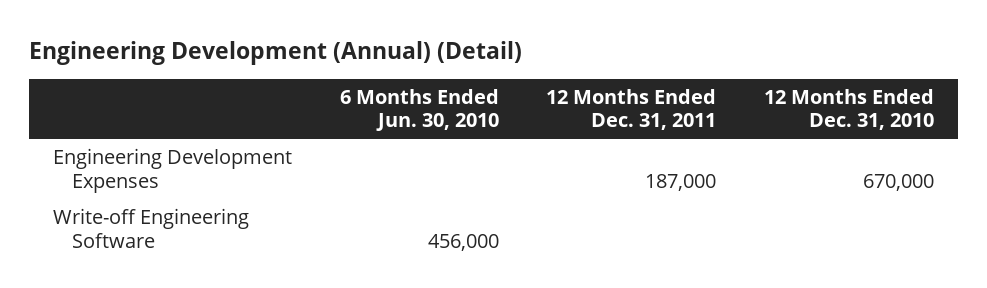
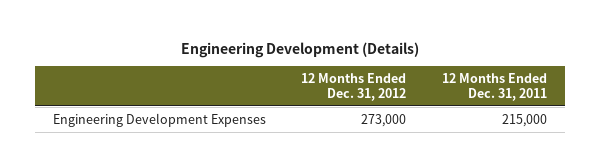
[28,41,522,66] Engineering Development (Annual) (Detail) -> [180,41,419,58] Engineering Development (Details)
[339,88,499,132] 6 Months Ended Jun. 30, 2010 -> none
[764,88,935,131] 12 Months Ended Dec. 31, 2010 -> none
none -> [301,72,407,102] 12 Months Ended Dec. 31, 2012
[52,207,249,248] Write-off Engineering Software -> none
[645,173,717,191] 187,000 -> [501,113,547,127] 215,000

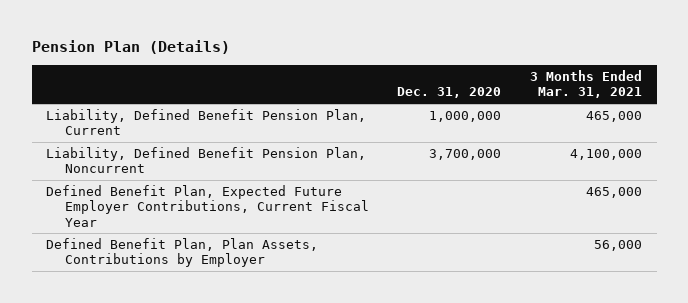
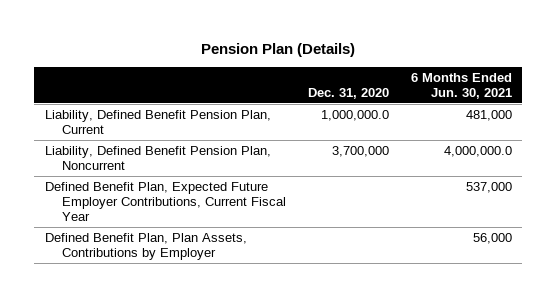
[530,70,643,99] 3 Months Ended Mar. 31, 2021 -> none
none -> [410,72,512,100] 6 Months Ended Jun. 30, 2021
[429,111,502,123] 1,000,000 -> [320,109,389,121] 1,000,000.0

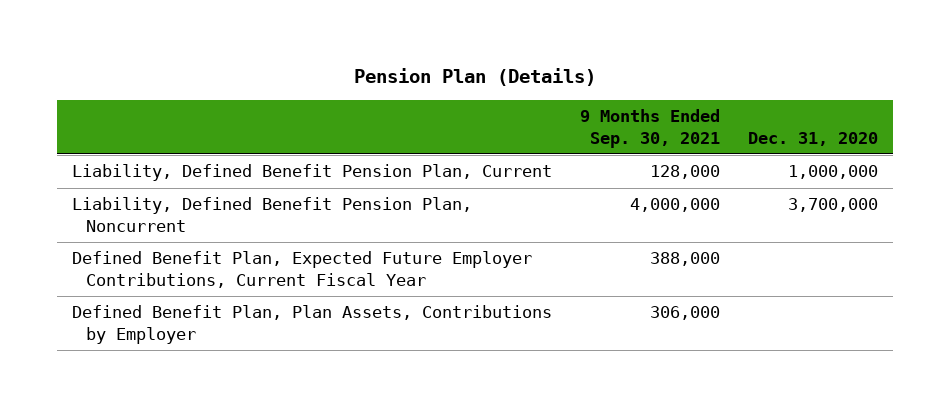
[410,72,512,100] 6 Months Ended Jun. 30, 2021 -> none
none -> [580,109,721,148] 9 Months Ended Sep. 30, 2021
[320,109,389,121] 1,000,000.0 -> [788,165,879,180] 1,000,000

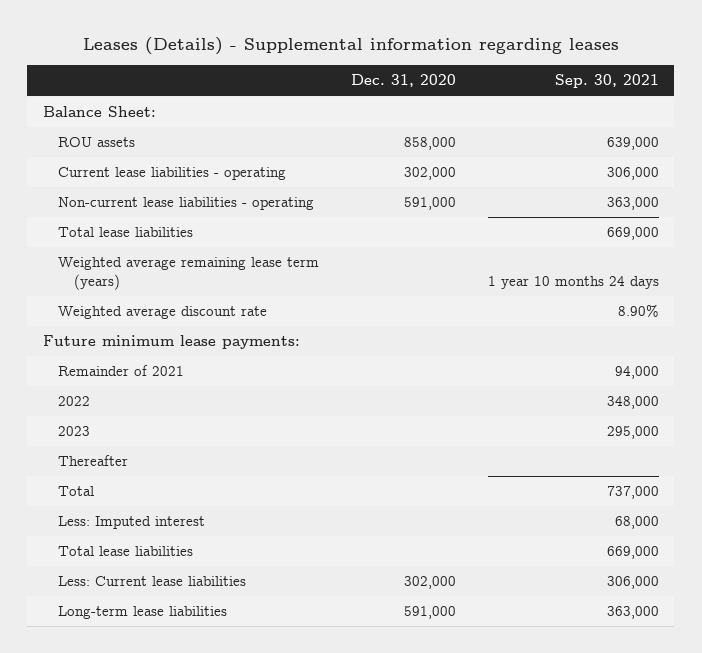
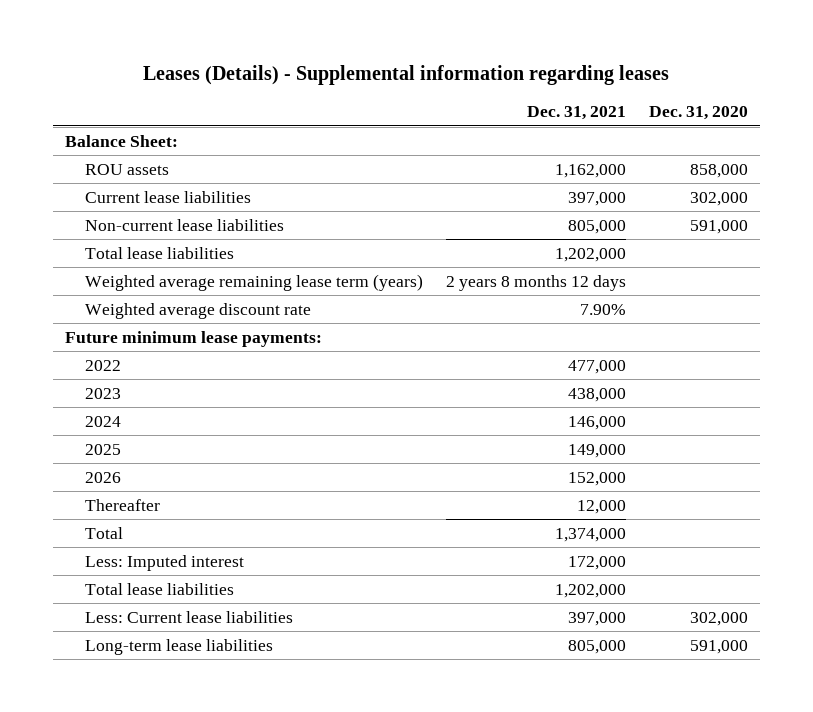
[554,74,659,89] Sep. 30, 2021 -> none
none -> [526,106,626,121] Dec. 31, 2021
[58,167,287,181] Current lease liabilities - operating -> [84,190,251,203] Current lease liabilities
[58,197,315,211] Non-current lease liabilities - operating -> [84,218,284,231] Non-current lease liabilities
[58,365,185,377] Remainder of 2021 -> none
none -> [84,415,121,427] 2024
none -> [84,443,121,455] 2025
none -> [84,471,121,483] 2026

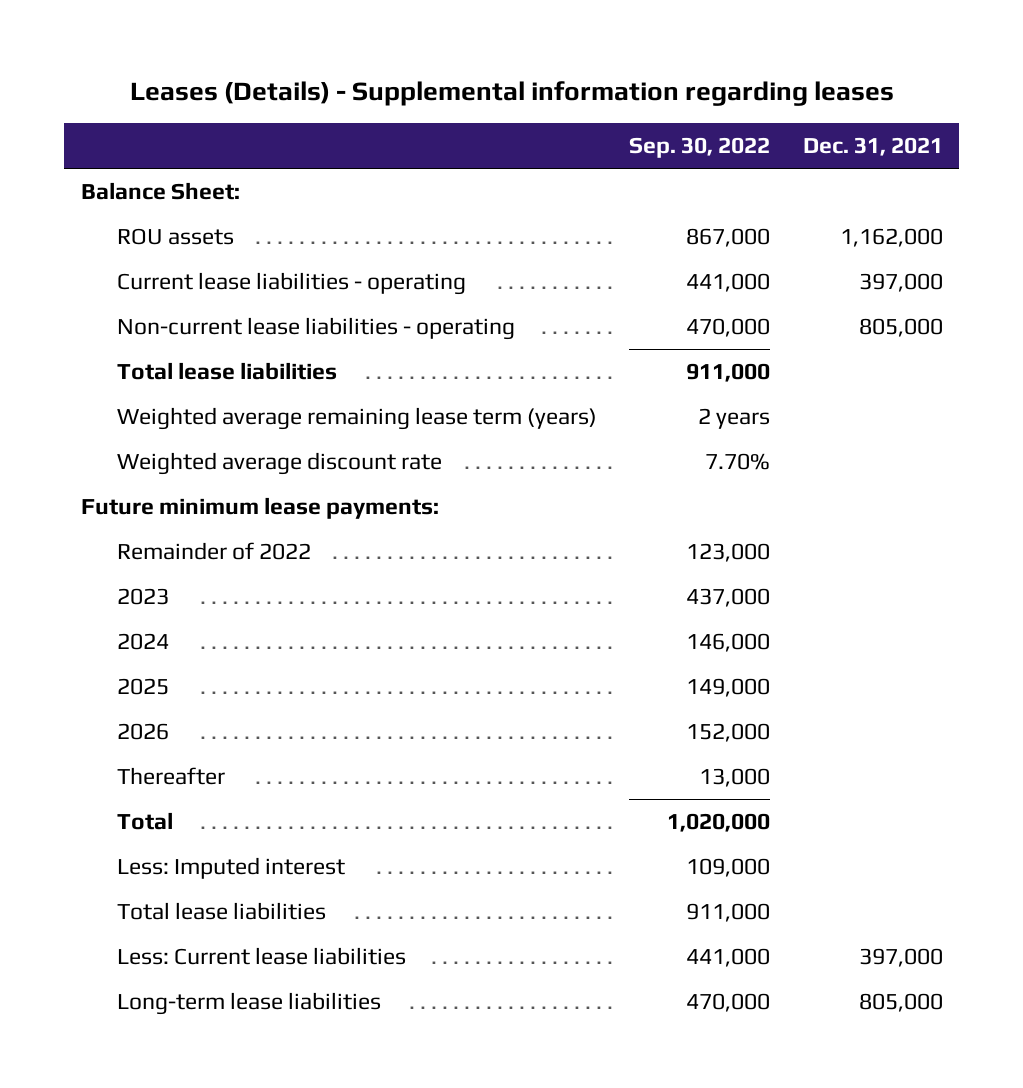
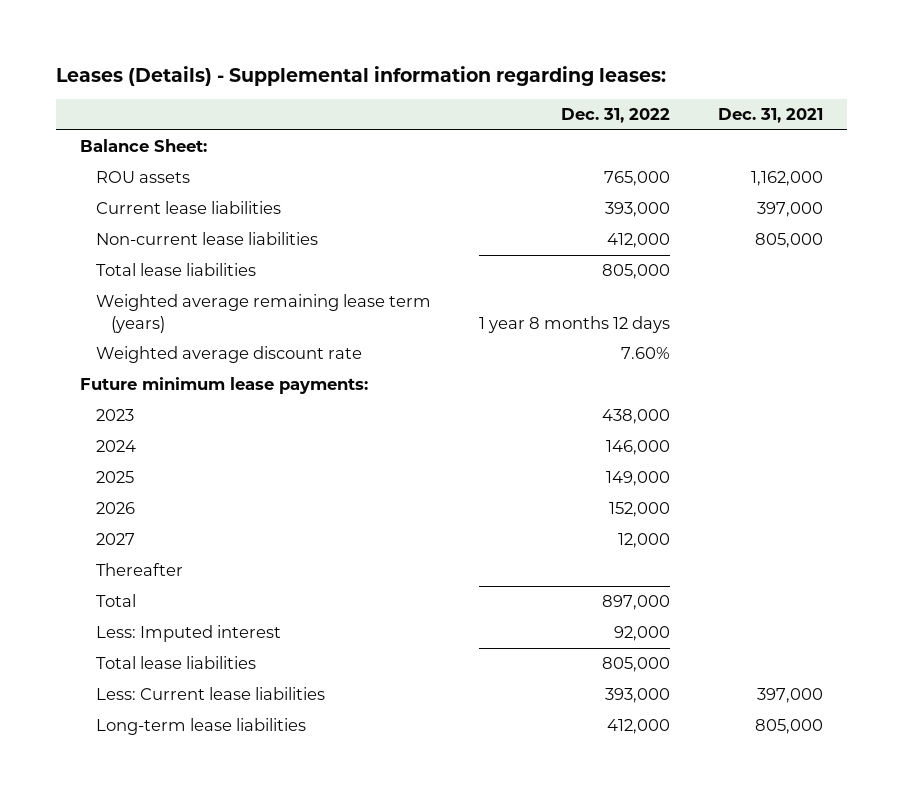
[129,80,894,106] Leases (Details) - Supplemental information regarding leases -> [56,66,667,87] Leases (Details) - Supplemental information regarding leases:
[629,136,771,158] Sep. 30, 2022 -> none
none -> [560,108,670,124] Dec. 31, 2022
[116,272,466,296] Current lease liabilities - operating -> [95,201,281,215] Current lease liabilities
[116,317,515,341] Non-current lease liabilities - operating -> [95,232,318,246] Non-current lease liabilities
[116,542,311,561] Remainder of 2022 -> none
none -> [95,533,135,546] 2027

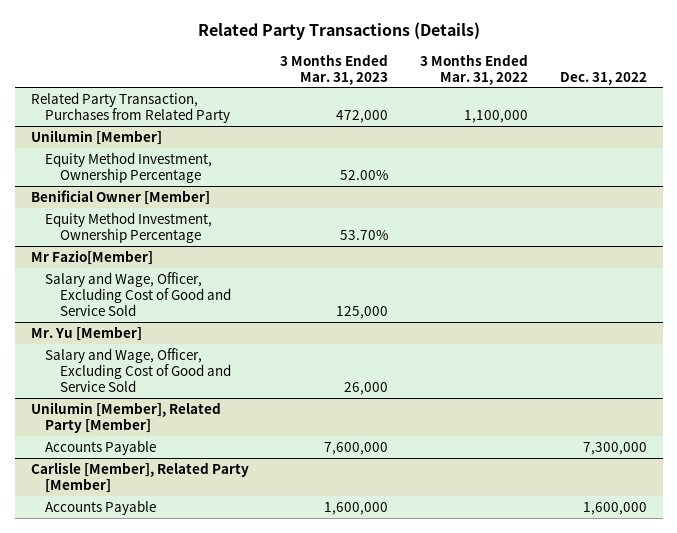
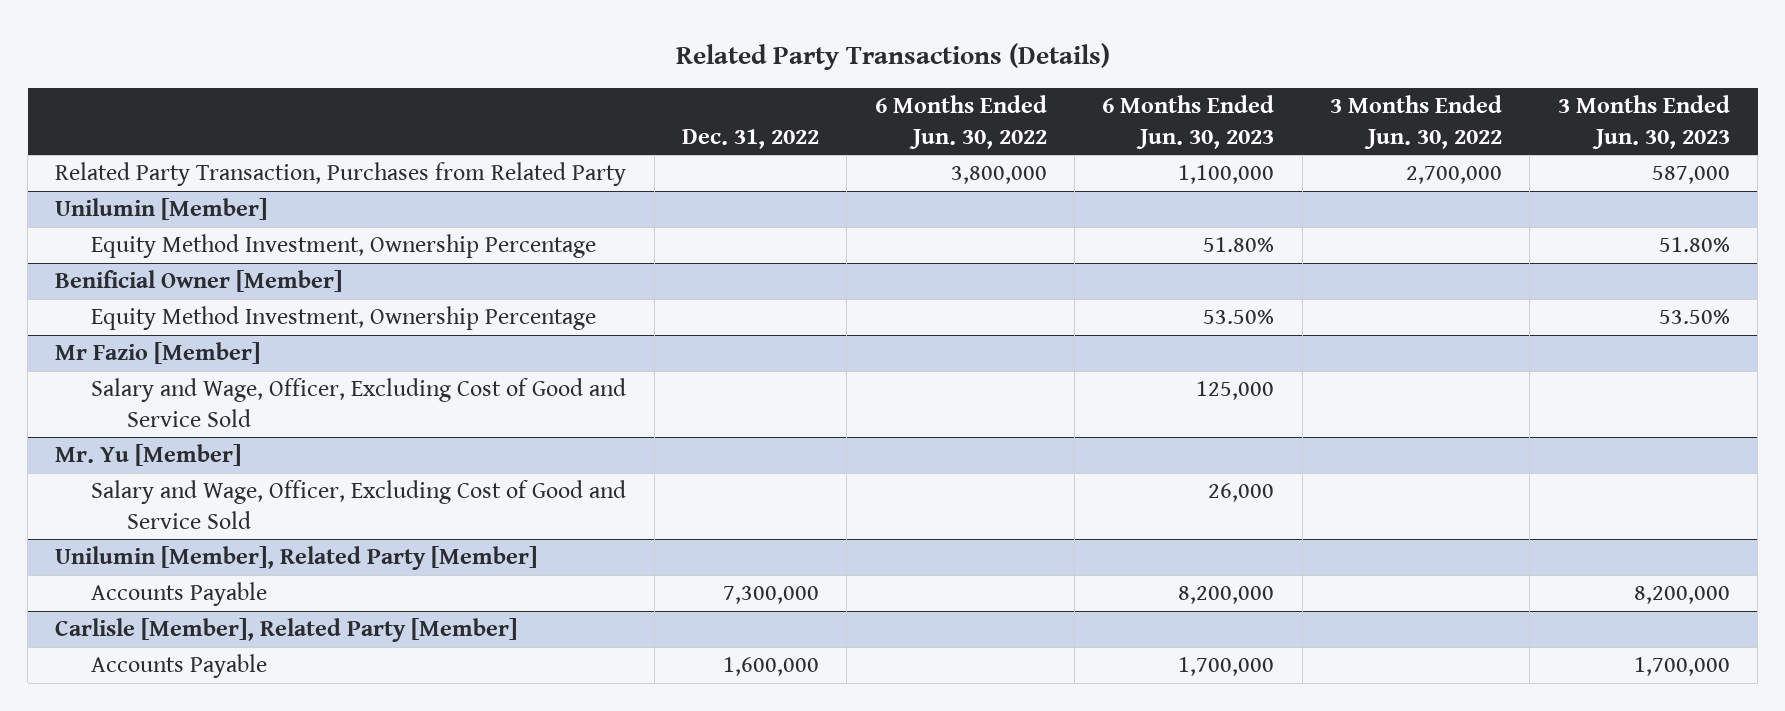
[280,53,389,85] 3 Months Ended Mar. 31, 2023 -> none
[420,53,529,85] 3 Months Ended Mar. 31, 2022 -> none
none -> [874,95,1047,149] 6 Months Ended Jun. 30, 2022
none -> [1102,95,1275,149] 6 Months Ended Jun. 30, 2023
none -> [1330,95,1503,149] 3 Months Ended Jun. 30, 2022
none -> [1557,95,1730,149] 3 Months Ended Jun. 30, 2023
[30,249,153,265] Mr Fazio[Member] -> [55,342,261,365] Mr Fazio [Member]

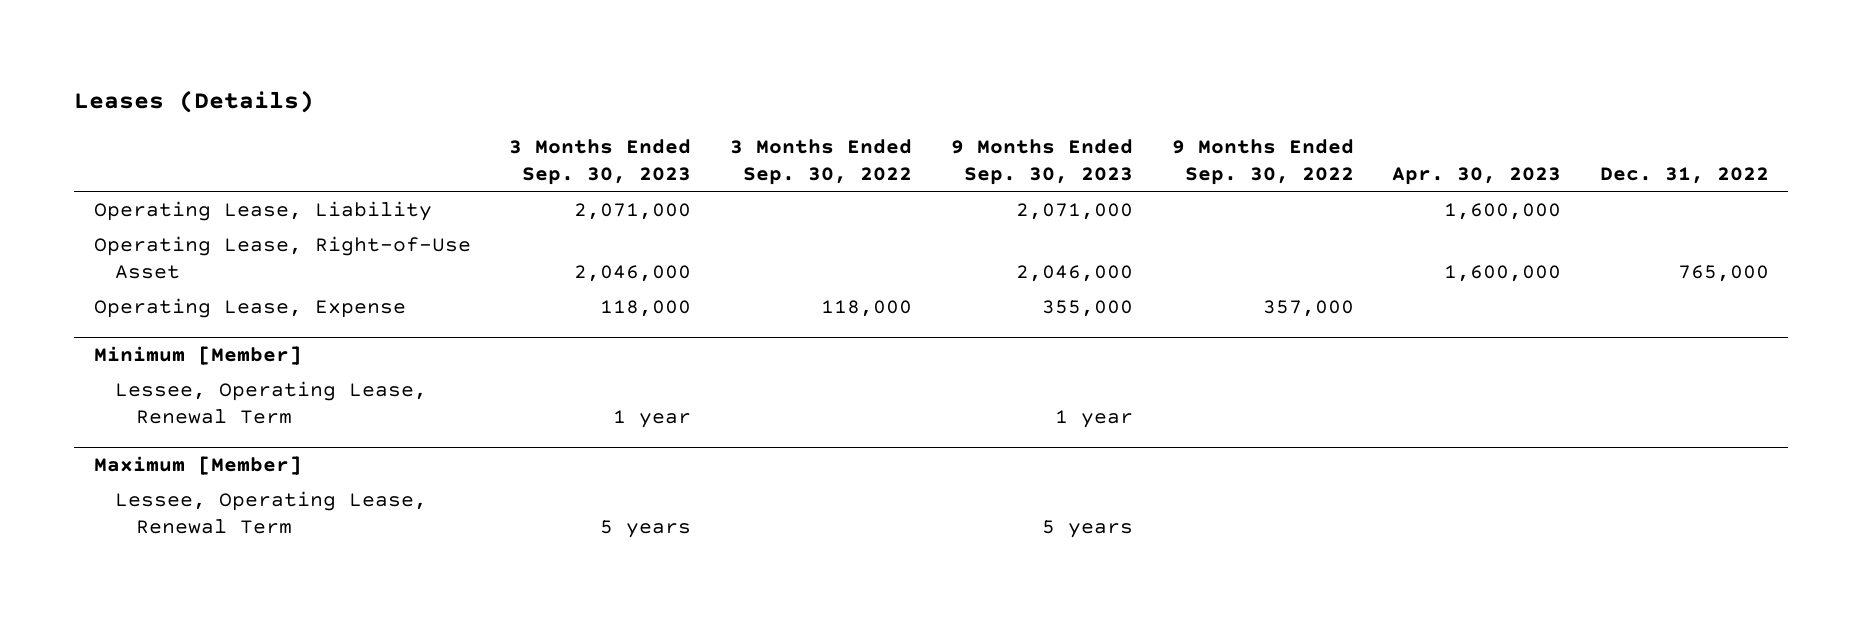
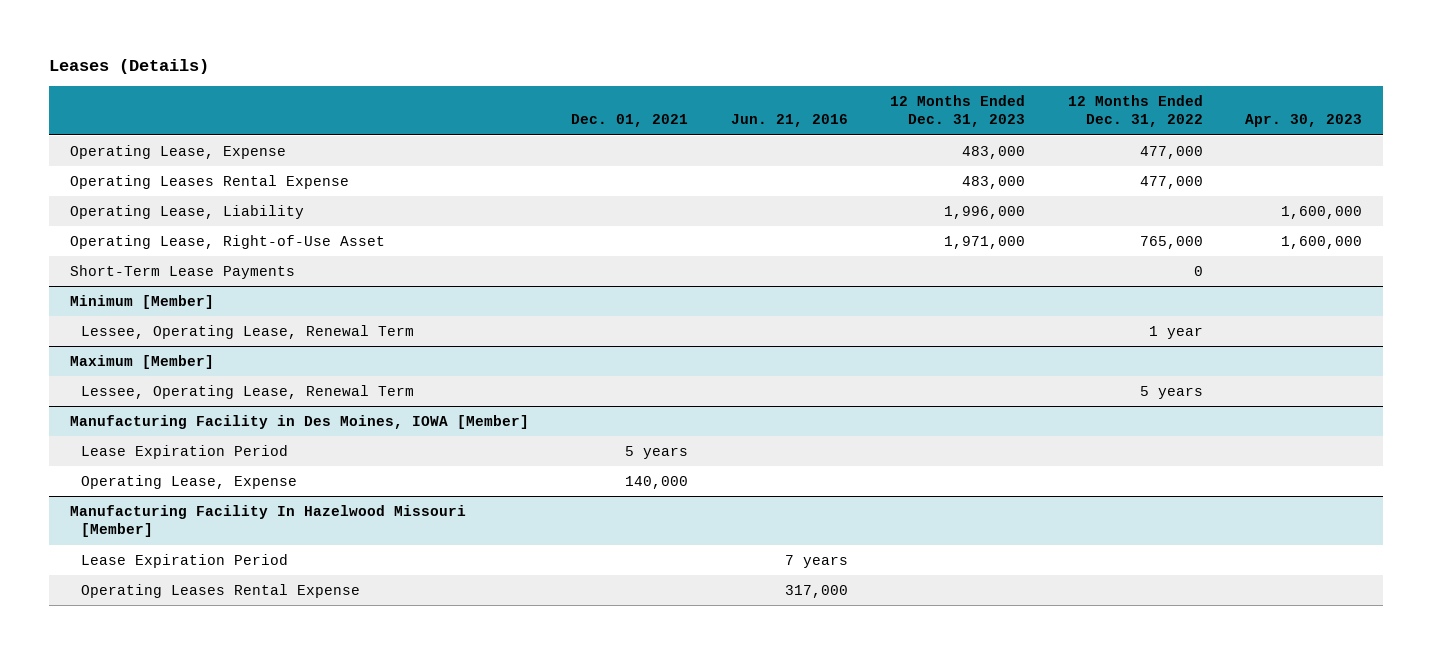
[509,139,692,186] 3 Months Ended Sep. 30, 2023 -> none
[730,139,913,186] 3 Months Ended Sep. 30, 2022 -> none
[950,139,1133,186] 9 Months Ended Sep. 30, 2023 -> none
[1171,139,1354,186] 9 Months Ended Sep. 30, 2022 -> none
[1599,167,1769,185] Dec. 31, 2022 -> none
none -> [571,114,689,128] Dec. 01, 2021
none -> [730,114,848,128] Jun. 21, 2016
none -> [890,94,1026,128] 12 Months Ended Dec. 31, 2023
none -> [1067,94,1203,128] 12 Months Ended Dec. 31, 2022
[93,297,406,318] Operating Lease, Expense -> [69,144,286,159] Operating Lease, Expense
none -> [69,174,349,189] Operating Leases Rental Expense
none -> [69,264,295,279] Short-Term Lease Payments
none -> [69,414,529,429] Manufacturing Facility in Des Moines, IOWA [Member]
none -> [80,444,288,459] Lease Expiration Period
none -> [80,474,297,489] Operating Lease, Expense
none -> [69,504,466,538] Manufacturing Facility In Hazelwood Missouri [Member]
none -> [80,553,288,568] Lease Expiration Period
none -> [80,583,360,598] Operating Leases Rental Expense

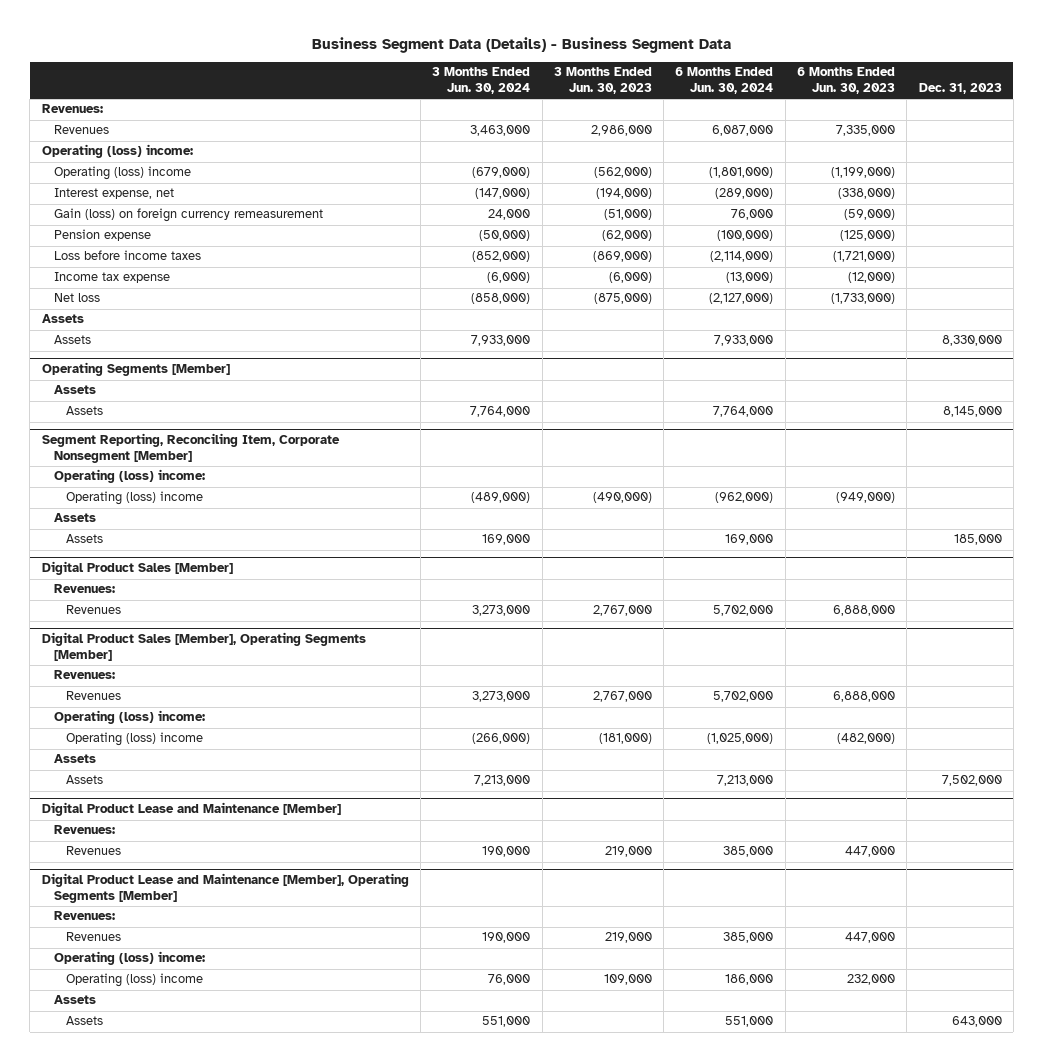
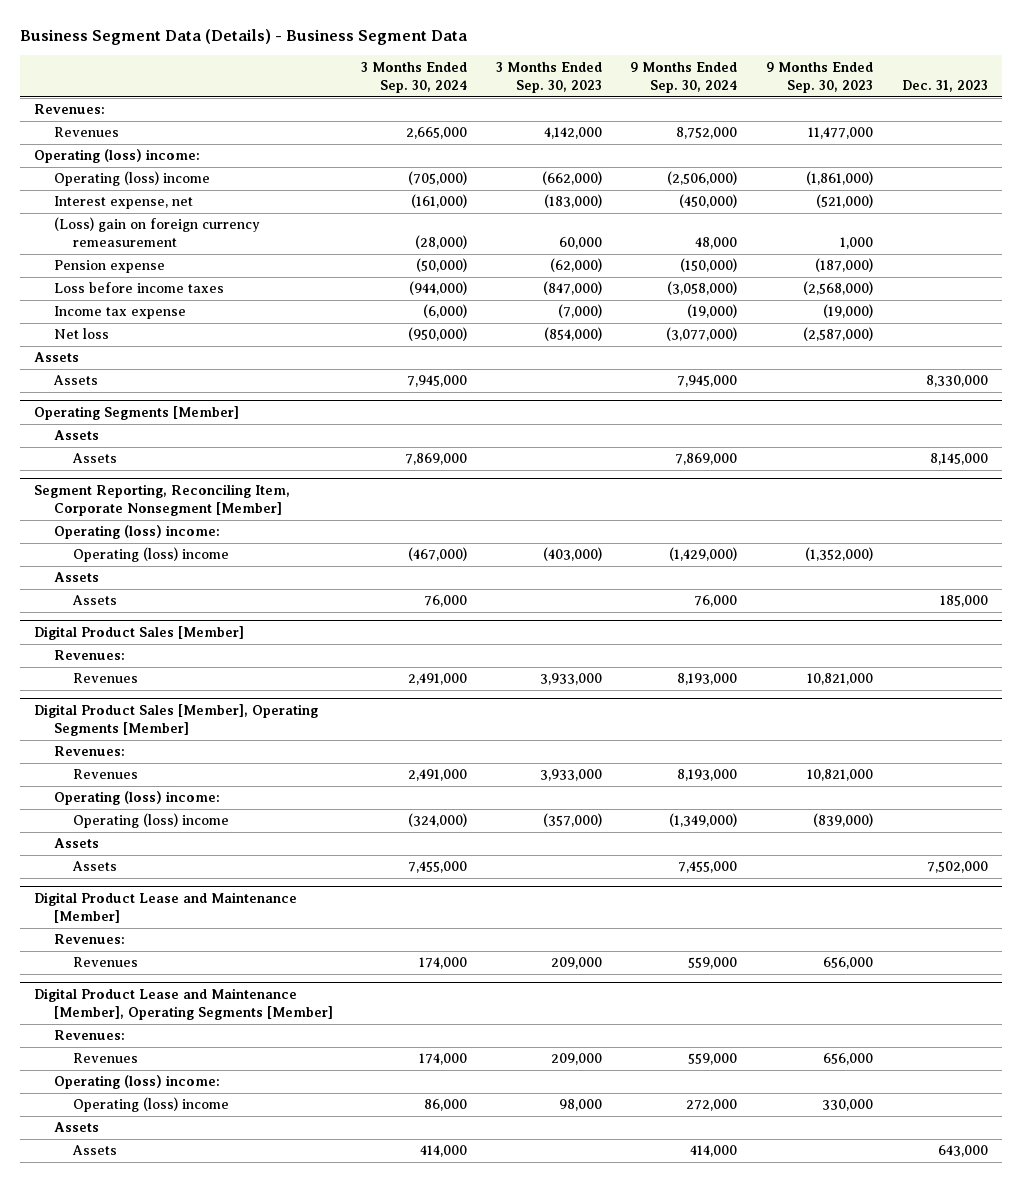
[432,67,531,94] 3 Months Ended Jun. 30, 2024 -> none
[553,67,652,94] 3 Months Ended Jun. 30, 2023 -> none
[675,67,774,94] 6 Months Ended Jun. 30, 2024 -> none
[796,67,895,94] 6 Months Ended Jun. 30, 2023 -> none
none -> [361,61,468,93] 3 Months Ended Sep. 30, 2024
none -> [495,61,602,93] 3 Months Ended Sep. 30, 2023
none -> [630,61,738,93] 9 Months Ended Sep. 30, 2024
none -> [766,61,874,93] 9 Months Ended Sep. 30, 2023
[53,208,323,223] Gain (loss) on foreign currency remeasurement -> [53,217,260,248] (Loss) gain on foreign currency remeasurement

